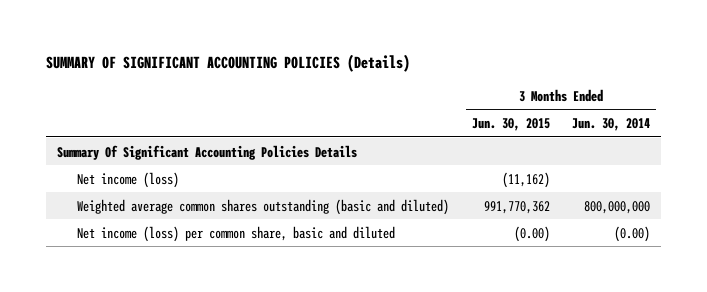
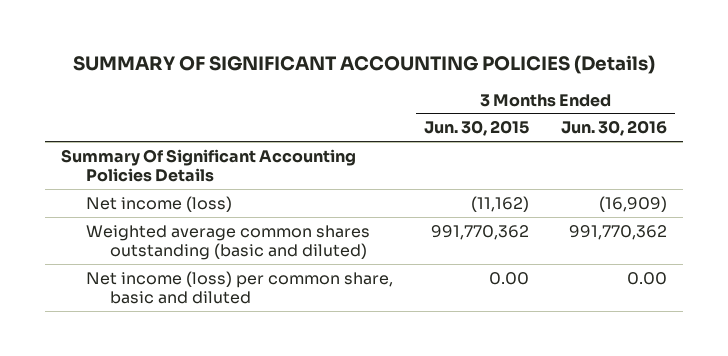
[572,118,651,132] Jun. 30, 2014 -> none
none -> [561,120,668,137] Jun. 30, 2016
[513,225,550,242] (0.00) -> [489,271,530,285] 0.00

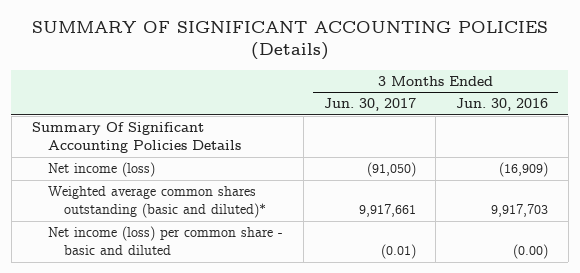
[424,120,530,137] Jun. 30, 2015 -> none
none -> [323,98,416,112] Jun. 30, 2017
[85,224,370,261] Weighted average common shares outstanding (basic and diluted) -> [48,186,267,219] Weighted average common shares outstanding (basic and diluted)*
[569,224,668,240] 991,770,362 -> [490,204,548,218] 9,917,703
[85,270,393,305] Net income (loss) per common share, basic and diluted -> [48,226,284,256] Net income (loss) per common share - basic and diluted
[627,271,668,285] 0.00 -> [512,244,548,260] (0.00)

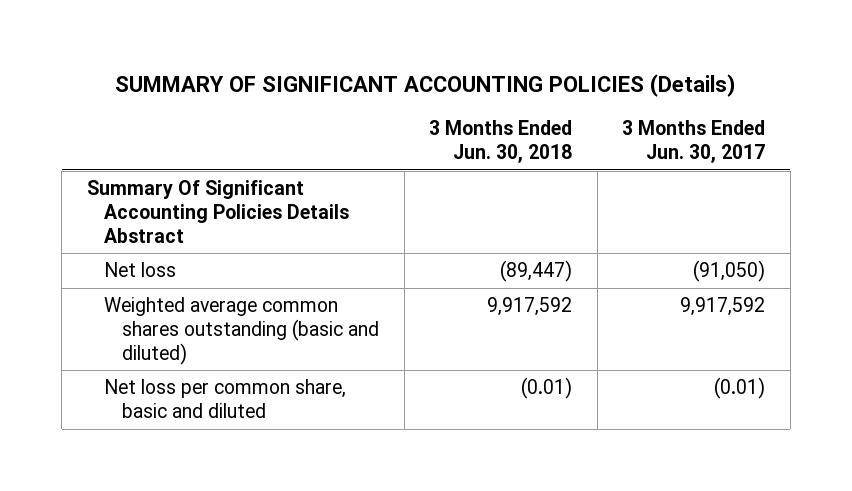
[455,98,548,112] Jun. 30, 2016 -> none
none -> [429,120,573,163] 3 Months Ended Jun. 30, 2018
[31,122,242,154] Summary Of Significant Accounting Policies Details -> [86,180,350,243] Summary Of Significant Accounting Policies Details Abstract
[48,162,156,178] Net income (loss) -> [104,262,177,278] Net loss
[48,186,267,219] Weighted average common shares outstanding (basic and diluted)* -> [104,297,380,365] Weighted average common shares outstanding (basic and diluted)
[358,204,416,218] 9,917,661 -> [680,297,766,317] 9,917,592
[48,226,284,256] Net income (loss) per common share - basic and diluted -> [104,379,347,419] Net loss per common share, basic and diluted

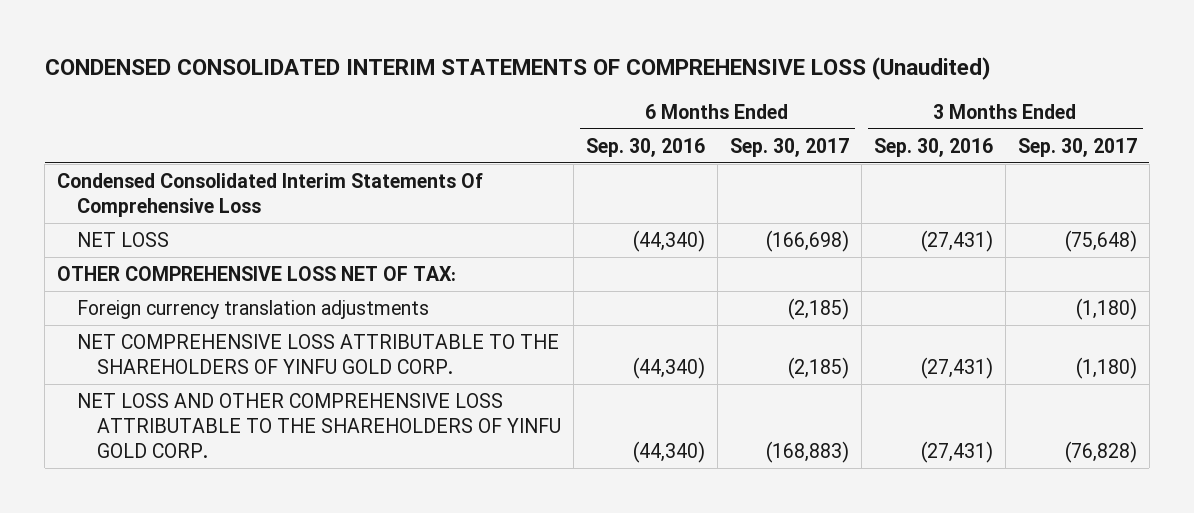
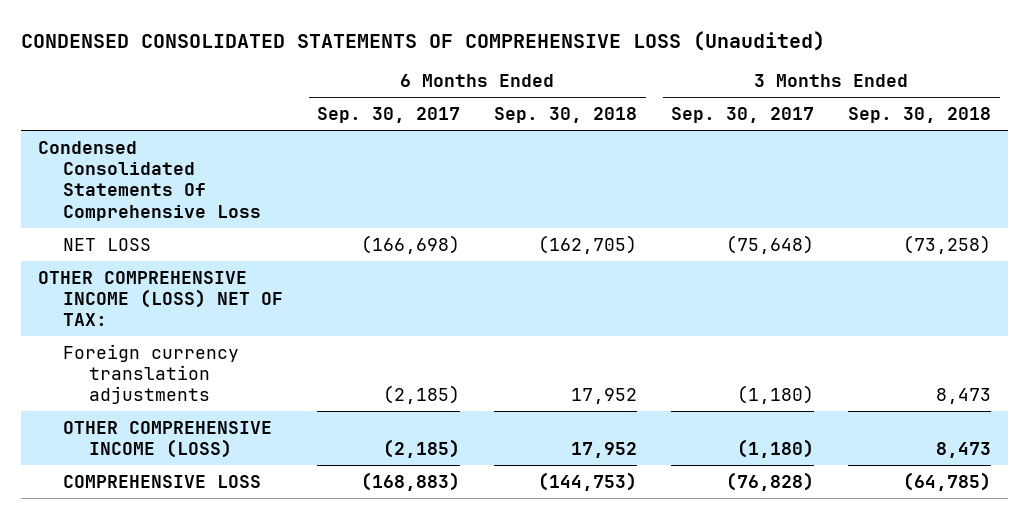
[44,57,991,81] CONDENSED CONSOLIDATED INTERIM STATEMENTS OF COMPREHENSIVE LOSS (Unaudited) -> [20,30,825,51] CONDENSED CONSOLIDATED STATEMENTS OF COMPREHENSIVE LOSS (Unaudited)
[585,137,705,157] Sep. 30, 2016 -> none
[873,137,993,157] Sep. 30, 2016 -> none
none -> [494,107,638,124] Sep. 30, 2018
none -> [848,107,992,124] Sep. 30, 2018
[57,172,484,217] Condensed Consolidated Interim Statements Of Comprehensive Loss -> [37,140,262,221] Condensed Consolidated Statements Of Comprehensive Loss
[57,265,457,281] OTHER COMPREHENSIVE LOSS NET OF TAX: -> [37,270,284,327] OTHER COMPREHENSIVE INCOME (LOSS) NET OF TAX:
[76,333,559,374] NET COMPREHENSIVE LOSS ATTRIBUTABLE TO THE SHAREHOLDERS OF YINFU GOLD CORP. -> none
[76,392,561,458] NET LOSS AND OTHER COMPREHENSIVE LOSS ATTRIBUTABLE TO THE SHAREHOLDERS OF YINFU GOLD CORP. -> [63,420,273,459] OTHER COMPREHENSIVE INCOME (LOSS)
[765,440,849,463] (168,883) -> [383,439,461,459] (2,185)
[1064,440,1137,463] (76,828) -> [737,439,815,459] (1,180)
none -> [63,474,262,488] COMPREHENSIVE LOSS

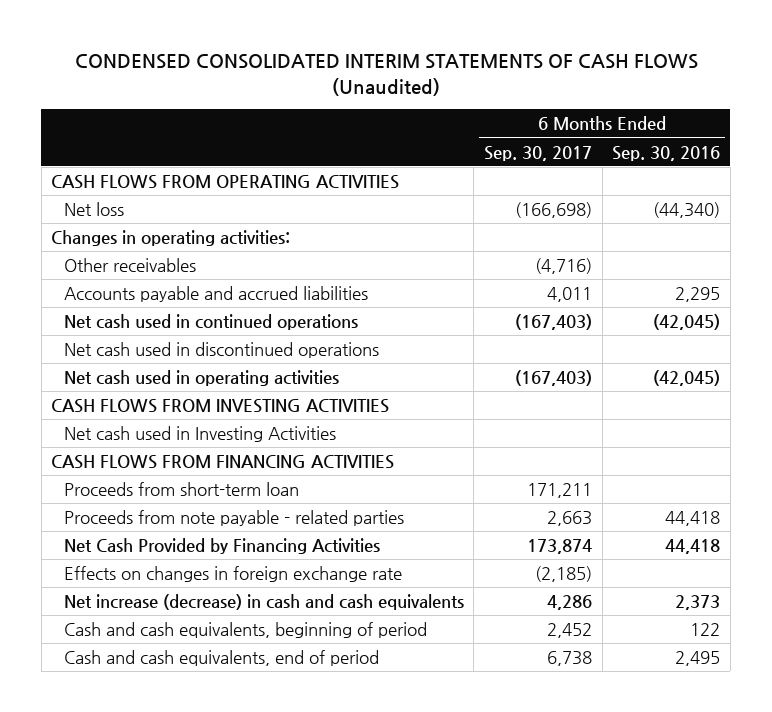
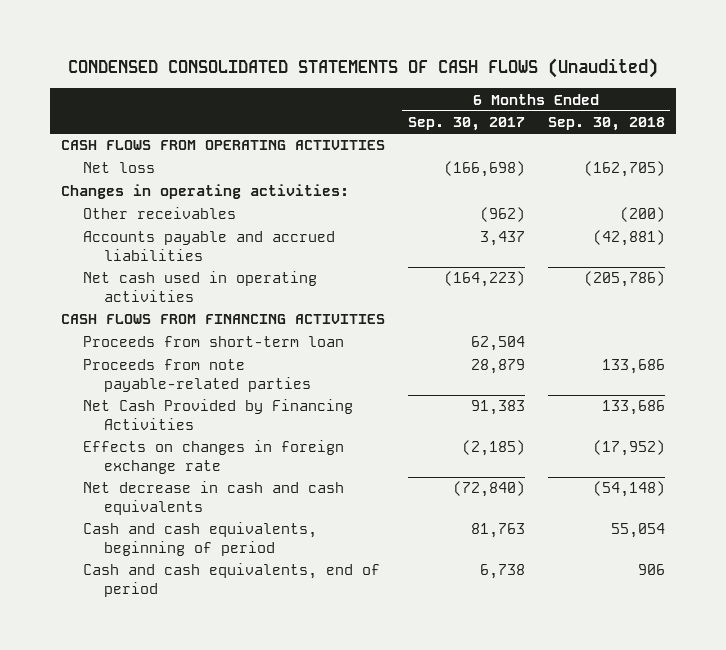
[74,54,698,96] CONDENSED CONSOLIDATED INTERIM STATEMENTS OF CASH FLOWS (Unaudited) -> [68,58,659,79] CONDENSED CONSOLIDATED STATEMENTS OF CASH FLOWS (Unaudited)
[612,145,721,161] Sep. 30, 2016 -> none
none -> [547,117,665,132] Sep. 30, 2018
[63,313,358,330] Net cash used in continued operations -> none
[63,341,379,358] Net cash used in discontinued operations -> none
[51,398,390,413] CASH FLOWS FROM INVESTING ACTIVITIES -> none
[63,425,336,442] Net cash used in Investing Activities -> none
[534,257,592,274] (4,716) -> [480,207,526,223] (962)
[546,286,592,302] 4,011 -> [480,231,526,247] 3,437
[514,369,592,386] (167,403) -> [444,271,526,288] (164,223)
[526,482,592,498] 171,211 -> [471,336,526,352] 62,504
[63,509,404,526] Proceeds from note payable - related parties -> [82,359,311,393] Proceeds from note payable-related parties
[546,510,592,526] 2,663 -> [471,359,526,375] 28,879
[526,538,592,554] 173,874 -> [471,400,526,416] 91,383
[63,593,464,610] Net increase (decrease) in cash and cash equivalents -> [82,481,344,516] Net decrease in cash and cash equivalents
[546,594,592,610] 4,286 -> [453,481,526,498] (72,840)
[546,622,592,638] 2,452 -> [471,523,526,539] 81,763

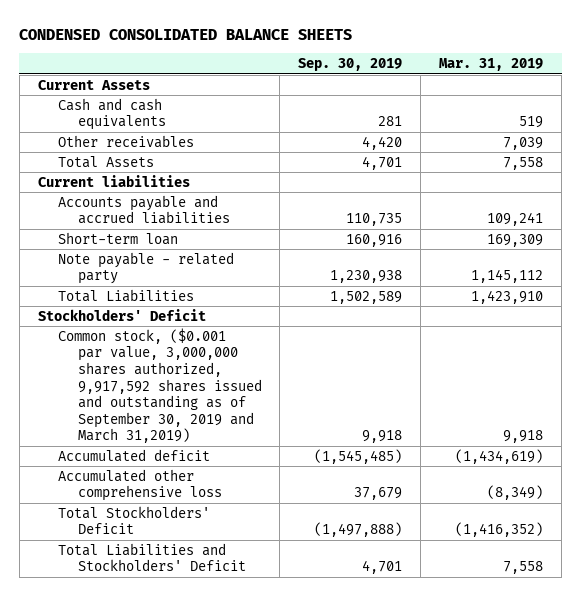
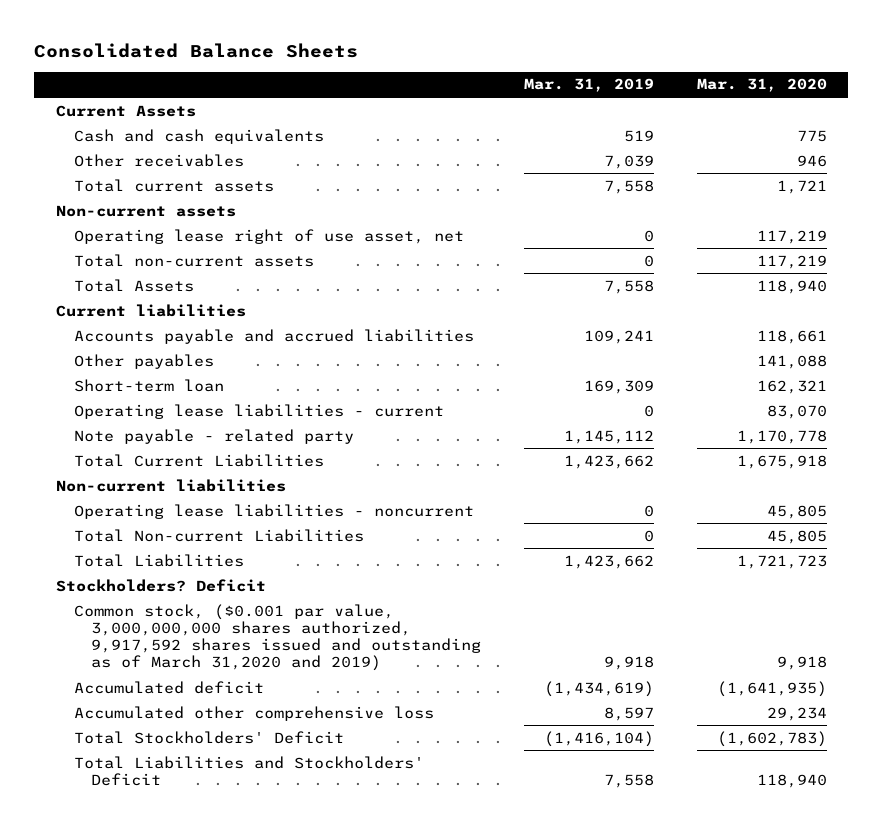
[19,28,353,40] CONDENSED CONSOLIDATED BALANCE SHEETS -> [34,43,359,59] Consolidated Balance Sheets
[298,57,403,71] Sep. 30, 2019 -> none
none -> [696,78,827,93] Mar. 31, 2020
none -> [73,178,274,192] Total current assets
none -> [55,204,236,217] Non-current assets
none -> [73,228,464,244] Operating lease right of use asset, net
none -> [73,253,314,267] Total non-current assets
none -> [73,353,214,369] Other payables
none -> [73,403,444,419] Operating lease liabilities - current
none -> [73,453,324,467] Total Current Liabilities
none -> [55,478,286,492] Non-current liabilities
none -> [73,503,474,519] Operating lease liabilities - noncurrent
none -> [73,528,364,542] Total Non-current Liabilities
[471,289,544,304] 1,423,910 -> [564,554,655,569] 1,423,662
[37,308,206,321] Stockholders' Deficit -> [55,578,266,592] Stockholders? Deficit
[57,327,262,444] Common stock, ($0.001 par value, 3,000,000 shares authorized, 9,917,592 shares issued and outstanding as of September 30, 2019 and March 31,2019) -> [73,603,482,672] Common stock, ($0.001 par value, 3,000,000,000 shares authorized, 9,917,592 shares issued and outstanding as of March 31,2020 and 2019)
[487,485,544,501] (8,349) -> [604,706,655,721] 8,597
[455,522,544,538] (1,416,352) -> [544,730,655,747] (1,416,104)

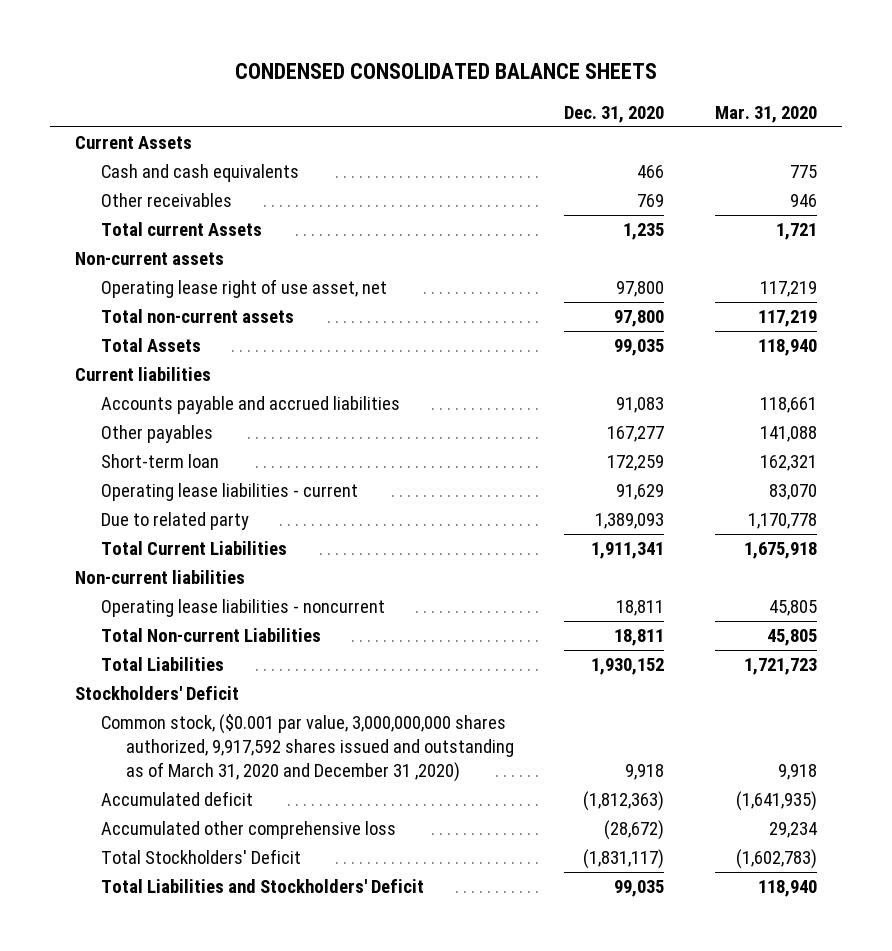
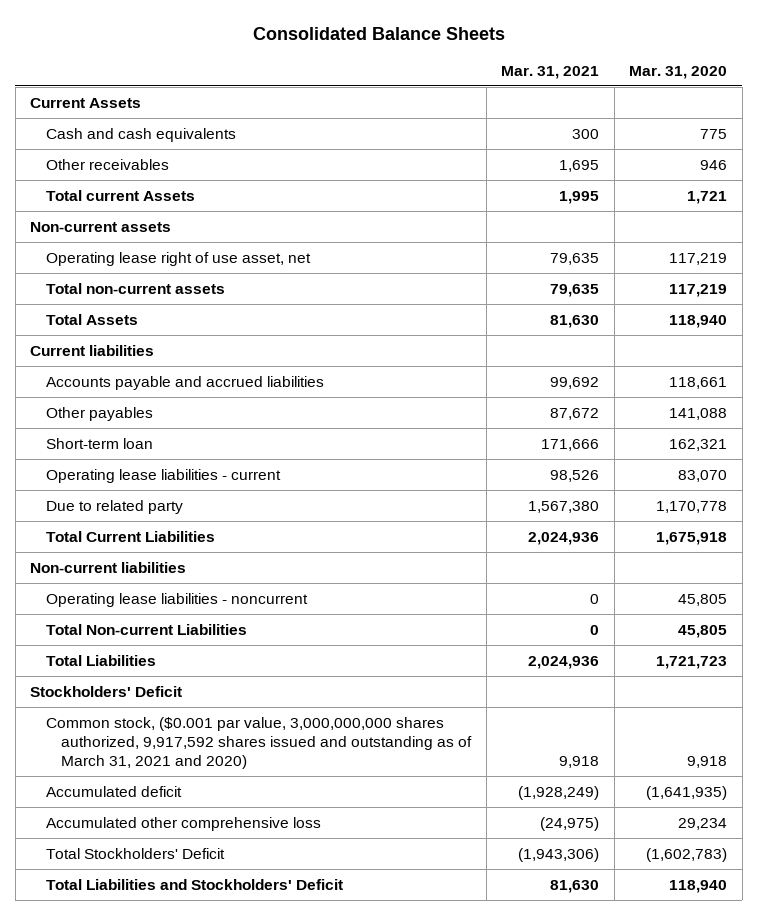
[235,63,658,80] CONDENSED CONSOLIDATED BALANCE SHEETS -> [252,26,505,40] Consolidated Balance Sheets
[564,105,665,123] Dec. 31, 2020 -> none
none -> [501,66,600,80] Mar. 31, 2021
[100,714,515,782] Common stock, ($0.001 par value, 3,000,000,000 shares authorized, 9,917,592 shares issued and outstanding as of March 31, 2020 and December 31 ,2020) -> [45,716,473,770] Common stock, ($0.001 par value, 3,000,000,000 shares authorized, 9,917,592 shares issued and outstanding as of March 31, 2021 and 2020)

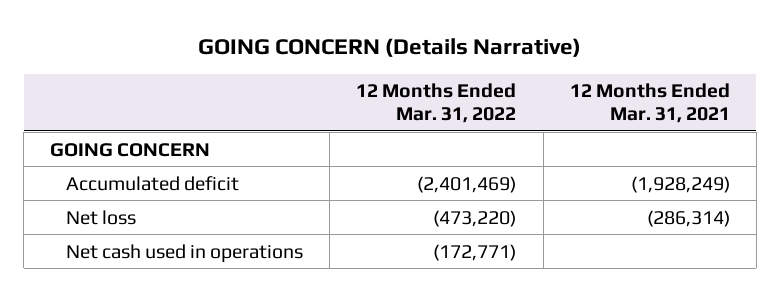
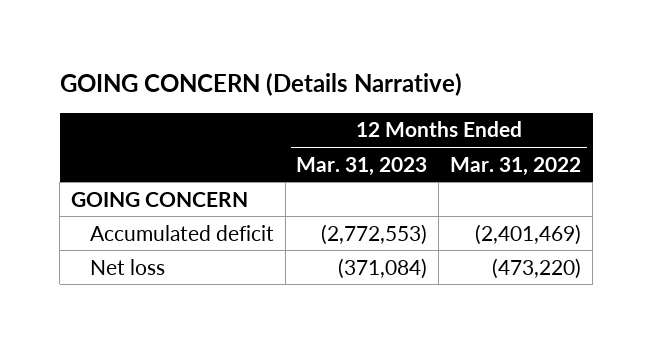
[569,83,730,123] 12 Months Ended Mar. 31, 2021 -> none
none -> [296,156,428,176] Mar. 31, 2023
[66,243,304,263] Net cash used in operations -> none

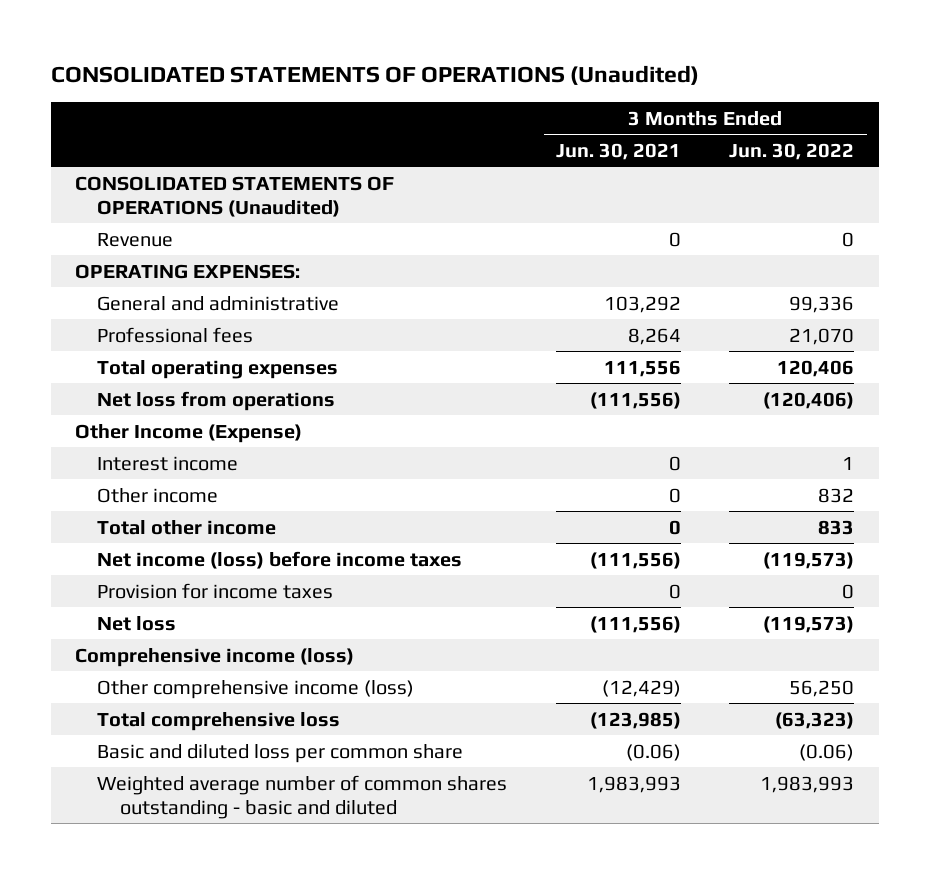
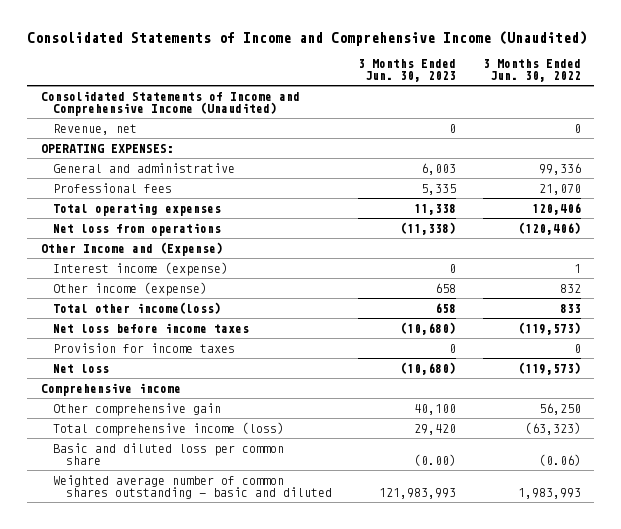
[50,65,699,86] CONSOLIDATED STATEMENTS OF OPERATIONS (Unaudited) -> [27,31,588,47] Consolidated Statements of Income and Comprehensive Income (Unaudited)
[555,142,681,160] Jun. 30, 2021 -> none
none -> [358,58,457,83] 3 Months Ended Jun. 30, 2023
[75,175,395,217] CONSOLIDATED STATEMENTS OF OPERATIONS (Unaudited) -> [40,90,300,116] Consolidated Statements of Income and Comprehensive Income (Unaudited)
[97,232,174,247] Revenue -> [53,123,138,135] Revenue, net
[75,423,303,443] Other Income (Expense) -> [40,241,223,256] Other Income and (Expense)
[97,455,239,471] Interest income -> [53,261,229,276] Interest income (expense)
[97,487,219,503] Other income -> [53,281,208,296] Other income (expense)
[97,519,277,535] Total other income -> [53,301,222,314] Total other income(loss)
[97,550,463,569] Net income (loss) before income taxes -> [53,322,250,333] Net loss before income taxes
[97,711,341,731] Total comprehensive loss -> none
[75,647,355,667] Comprehensive income (loss) -> [40,382,181,396] Comprehensive income
none -> [53,402,222,416] Other comprehensive gain
[97,679,415,699] Other comprehensive income (loss) -> [53,421,285,436] Total comprehensive income (loss)
[789,679,855,697] 56,250 -> [524,421,581,435] (63,323)

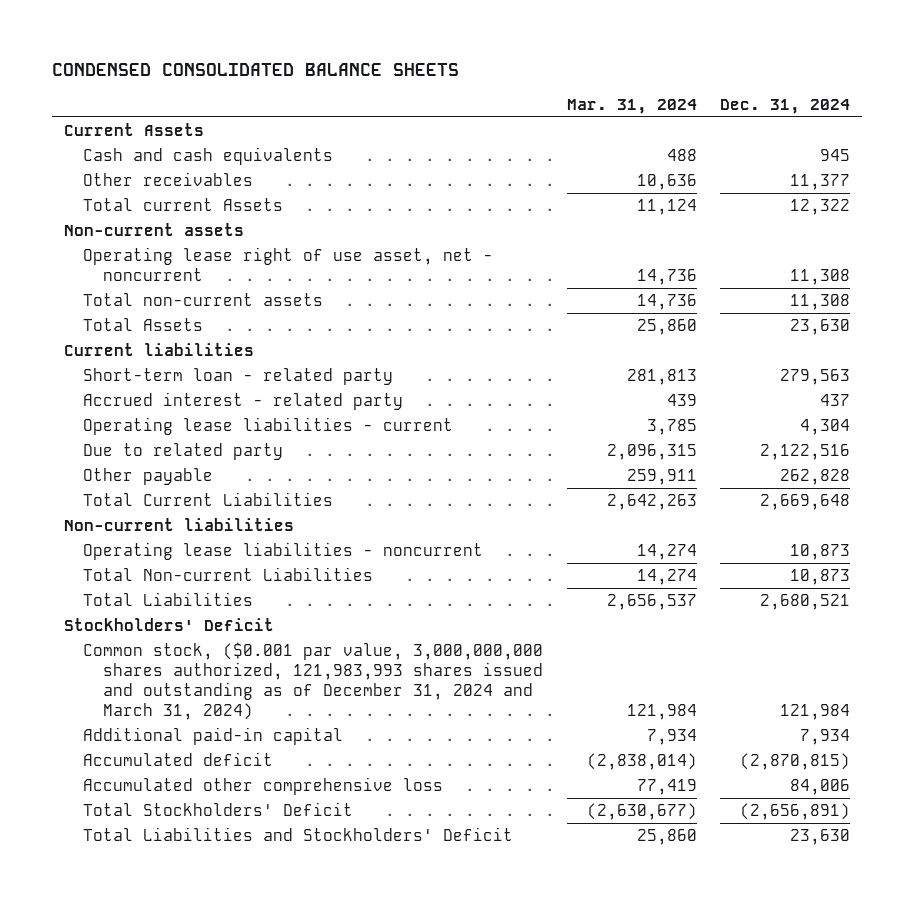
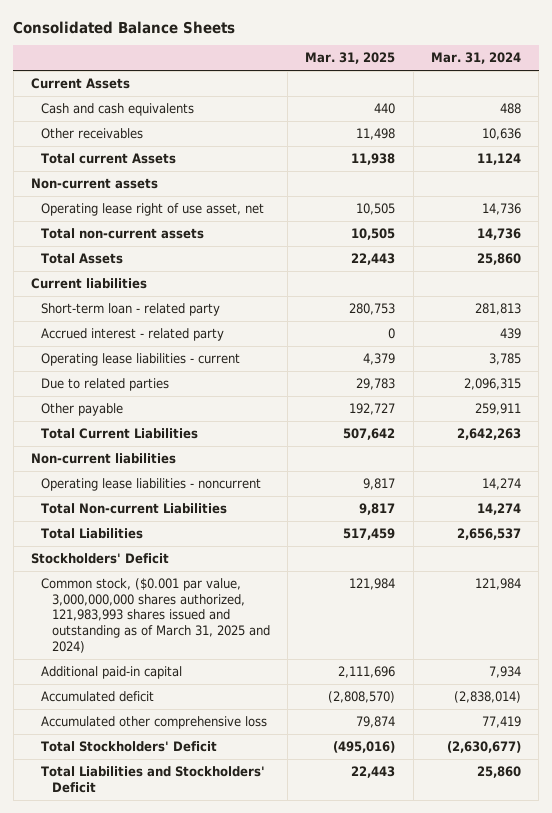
[52,63,460,77] CONDENSED CONSOLIDATED BALANCE SHEETS -> [13,20,236,34] Consolidated Balance Sheets
[720,98,851,114] Dec. 31, 2024 -> none
none -> [305,52,396,65] Mar. 31, 2025
[83,247,494,282] Operating lease right of use asset, net - noncurrent -> [41,203,265,217] Operating lease right of use asset, net
[83,443,284,461] Due to related party -> [41,378,170,392] Due to related parties
[83,642,544,721] Common stock, ($0.001 par value, 3,000,000,000 shares authorized, 121,983,993 shares issued and outstanding as of December 31, 2024 and March 31, 2024) -> [41,578,270,653] Common stock, ($0.001 par value, 3,000,000,000 shares authorized, 121,983,993 shares issued and outstanding as of March 31, 2025 and 2024)

